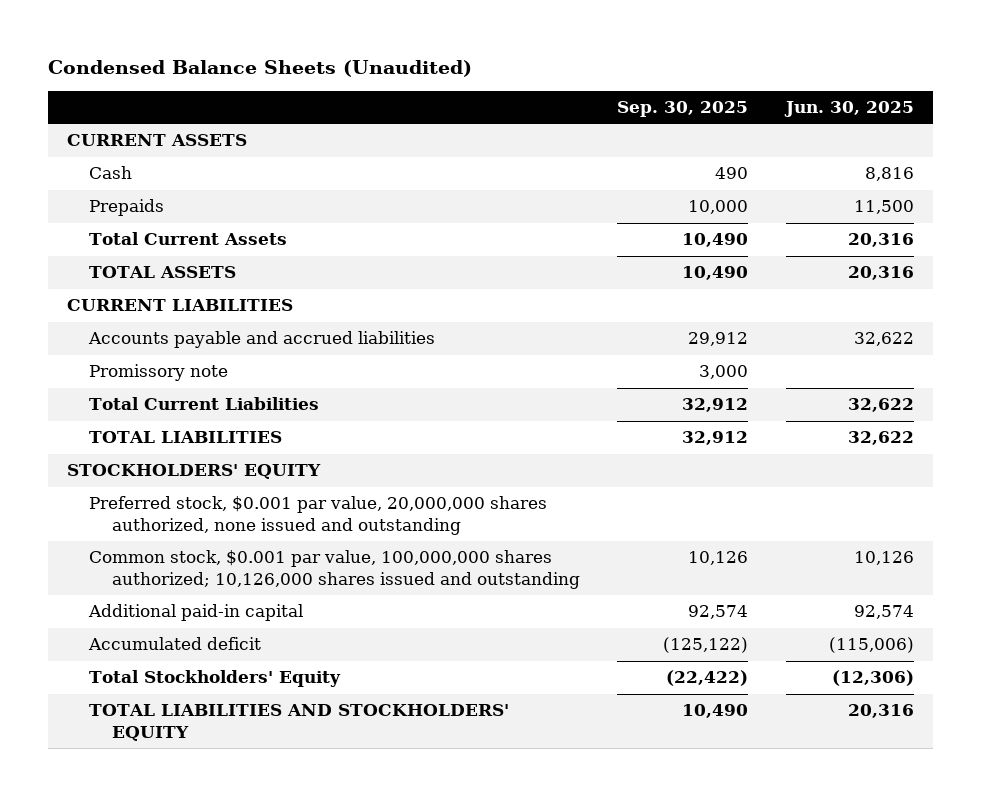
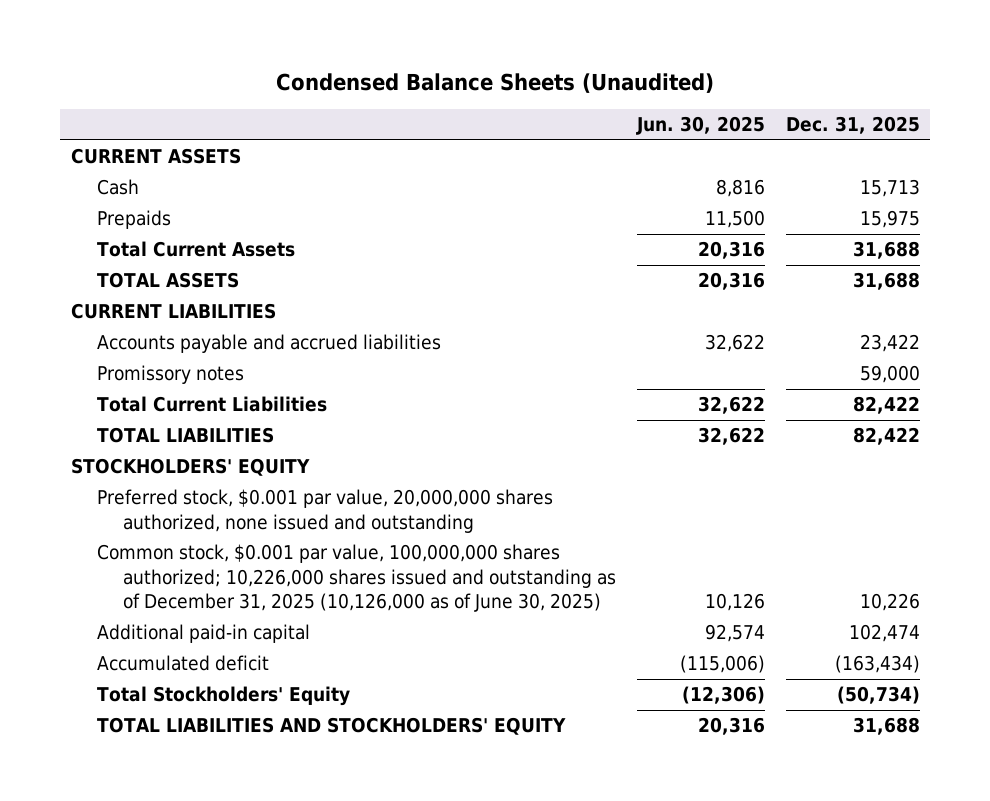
[617,100,749,117] Sep. 30, 2025 -> none
none -> [785,116,920,135] Dec. 31, 2025
[89,364,229,382] Promissory note -> [97,365,245,385] Promissory notes
[89,550,580,589] Common stock, $0.001 par value, 100,000,000 shares authorized; 10,126,000 shares issued and outstanding -> [97,544,617,612] Common stock, $0.001 par value, 100,000,000 shares authorized; 10,226,000 shares issued and outstanding as of December 31, 2025 (10,126,000 as of June 30, 2025)

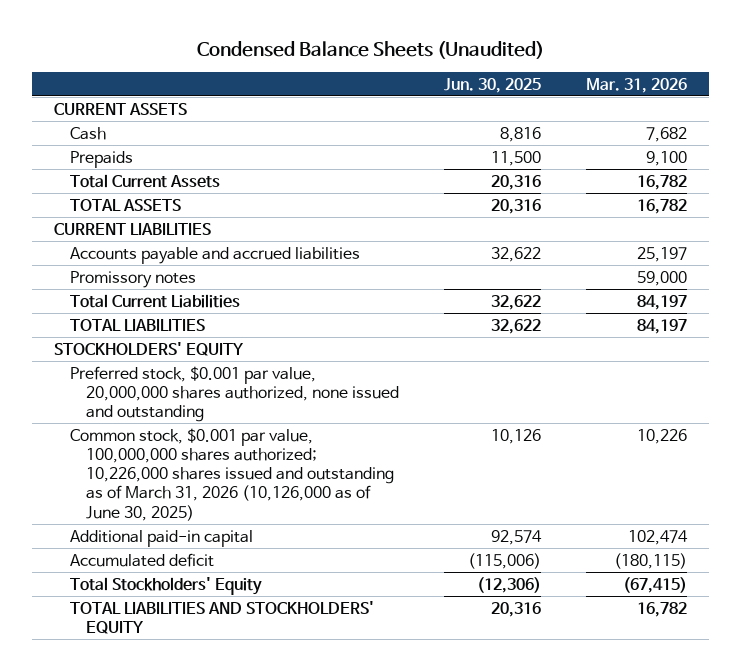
[785,116,920,135] Dec. 31, 2025 -> none
none -> [585,77,687,93] Mar. 31, 2026
[97,544,617,612] Common stock, $0.001 par value, 100,000,000 shares authorized; 10,226,000 shares issued and outstanding as of December 31, 2025 (10,126,000 as of June 30, 2025) -> [70,427,395,521] Common stock, $0.001 par value, 100,000,000 shares authorized; 10,226,000 shares issued and outstanding as of March 31, 2026 (10,126,000 as of June 30, 2025)

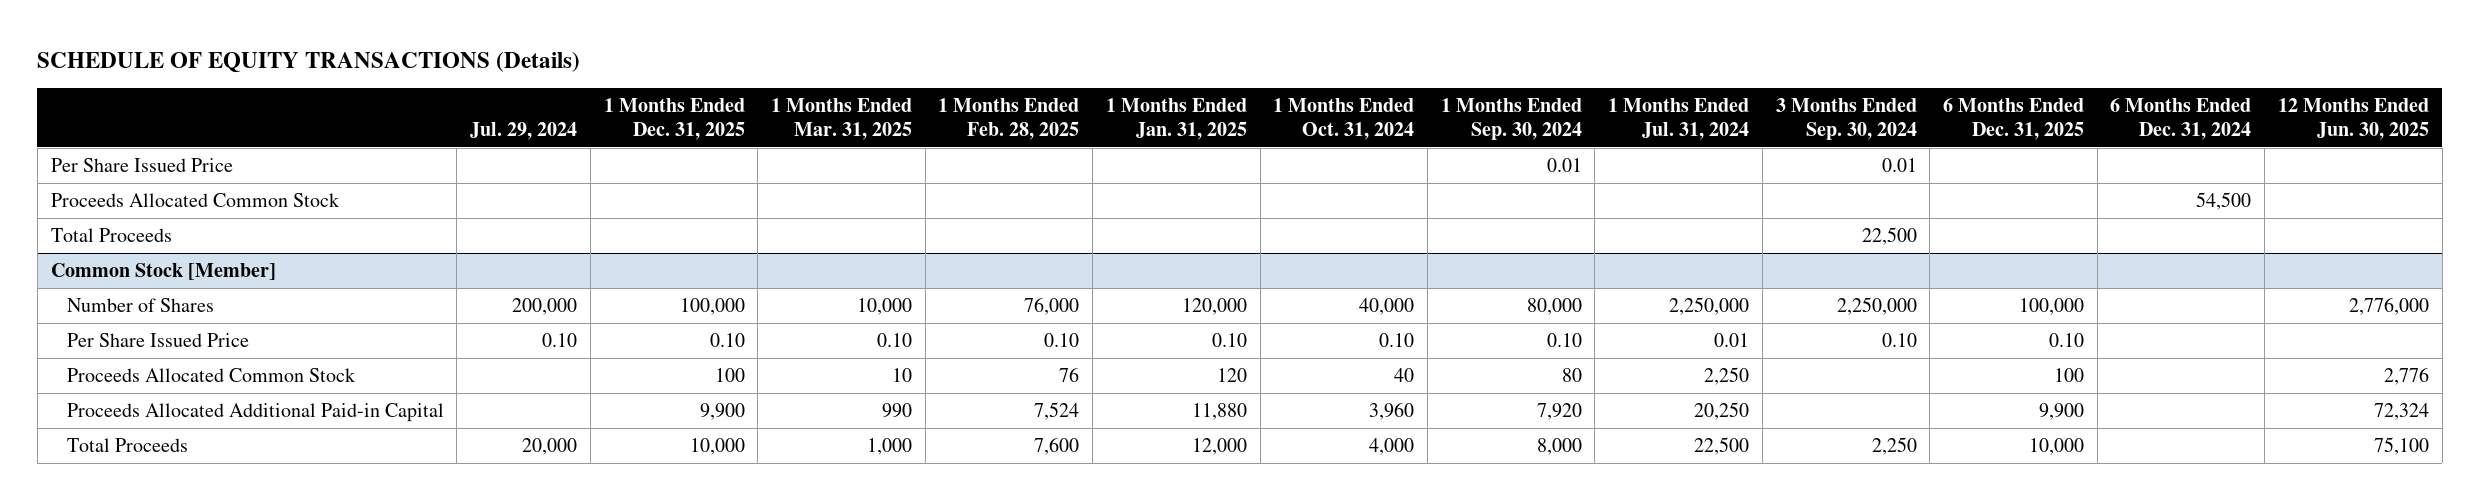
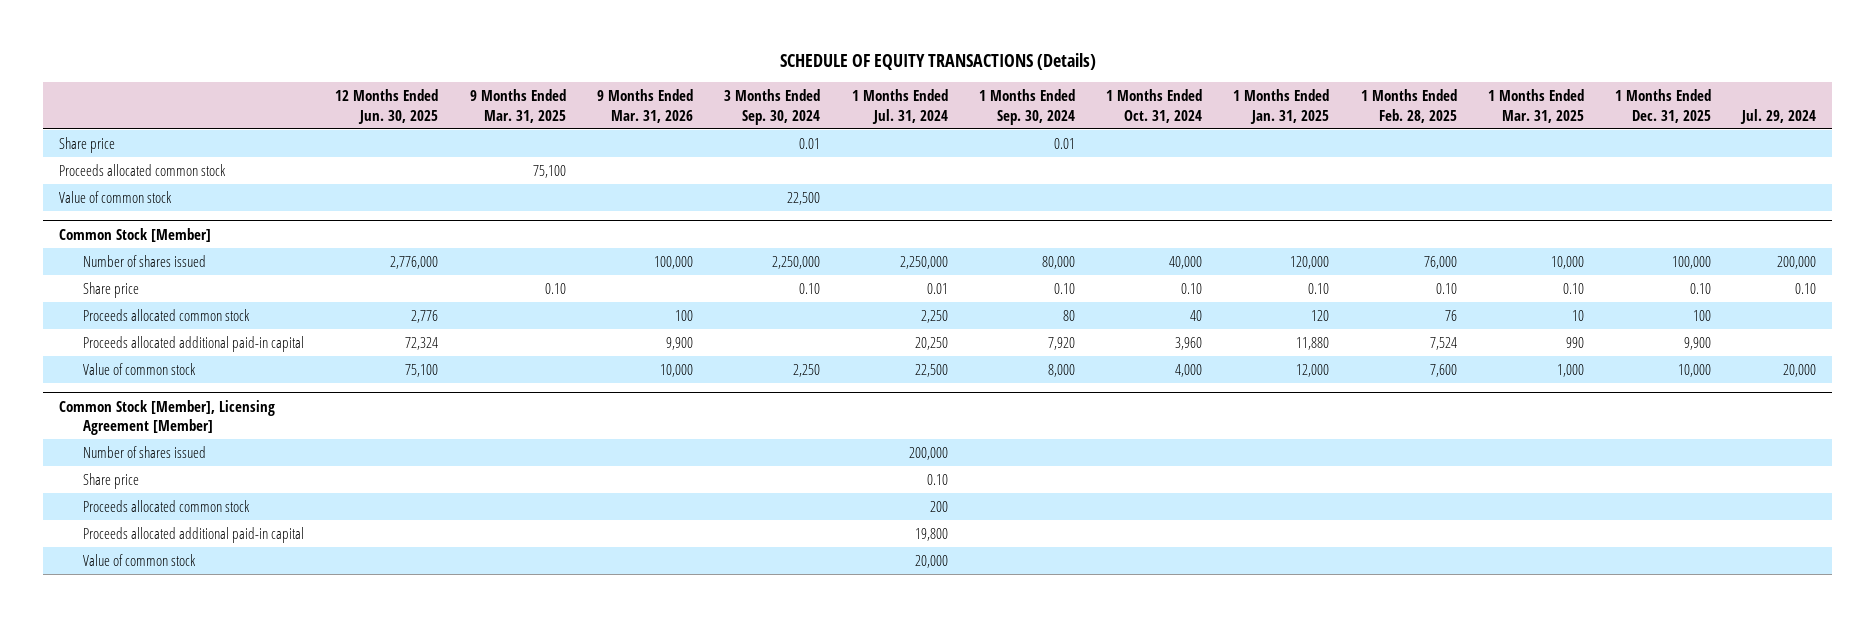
[1942,98,2084,140] 6 Months Ended Dec. 31, 2025 -> none
[2110,98,2252,140] 6 Months Ended Dec. 31, 2024 -> none
none -> [469,89,566,123] 9 Months Ended Mar. 31, 2025
none -> [596,89,693,123] 9 Months Ended Mar. 31, 2026
[50,158,233,173] Per Share Issued Price -> [58,137,115,154] Share price
[50,193,340,208] Proceeds Allocated Common Stock -> [58,164,226,177] Proceeds allocated common stock
[50,228,172,243] Total Proceeds -> [58,191,172,204] Value of common stock
[66,298,214,313] Number of Shares -> [83,255,207,268] Number of shares issued
[66,333,249,348] Per Share Issued Price -> [83,282,140,299] Share price
[66,368,356,383] Proceeds Allocated Common Stock -> [83,309,251,322] Proceeds allocated common stock
[66,403,444,423] Proceeds Allocated Additional Paid-in Capital -> [83,336,305,353] Proceeds allocated additional paid-in capital
[66,438,188,453] Total Proceeds -> [83,363,197,376] Value of common stock
none -> [58,399,275,436] Common Stock [Member], Licensing Agreement [Member]
none -> [83,446,207,459] Number of shares issued
none -> [83,473,140,490] Share price
none -> [83,500,251,513] Proceeds allocated common stock
none -> [83,527,305,544] Proceeds allocated additional paid-in capital
none -> [83,554,197,567] Value of common stock

